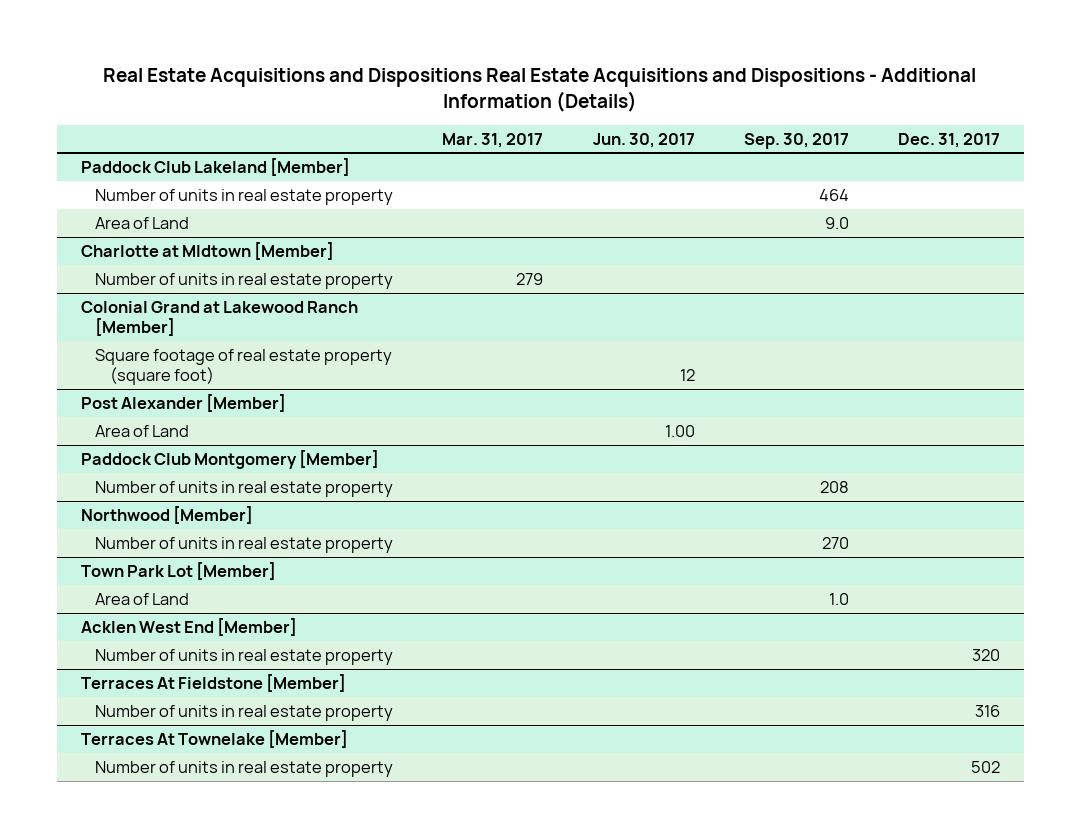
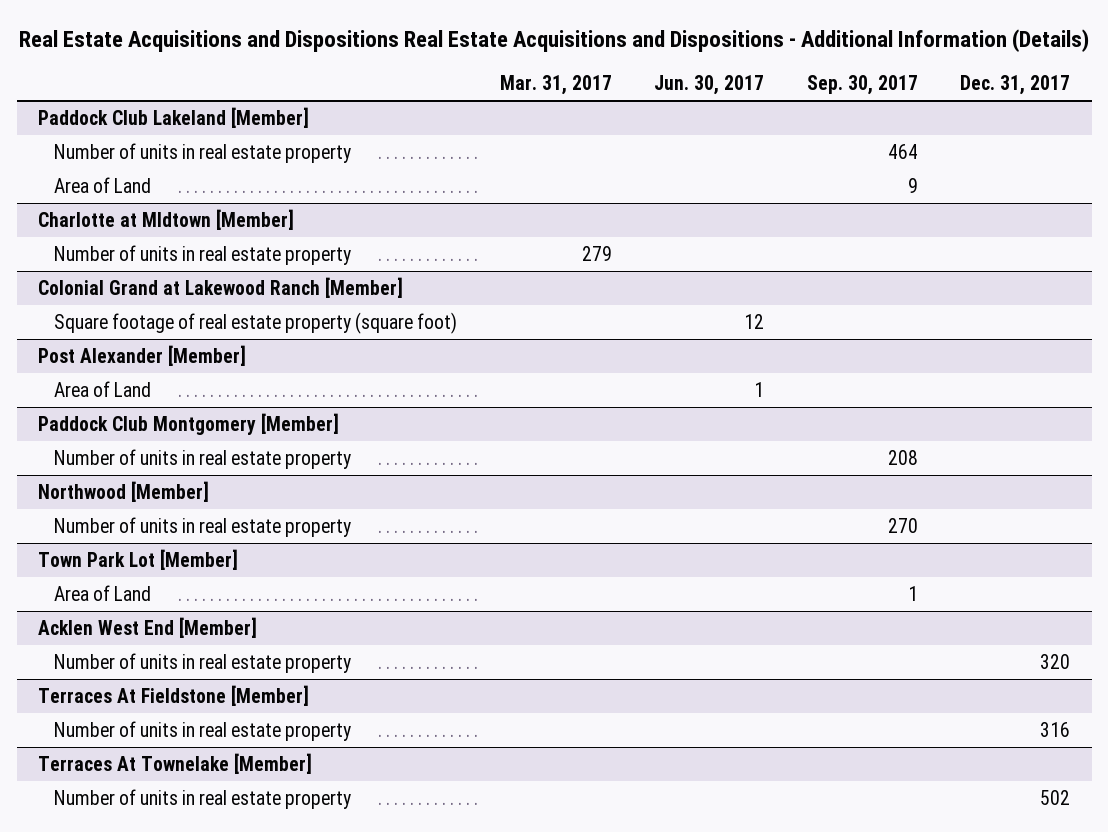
[824,216,849,229] 9.0 -> [907,178,918,194] 9
[664,424,695,437] 1.00 -> [754,382,765,398] 1
[828,592,849,605] 1.0 -> [907,586,918,602] 1

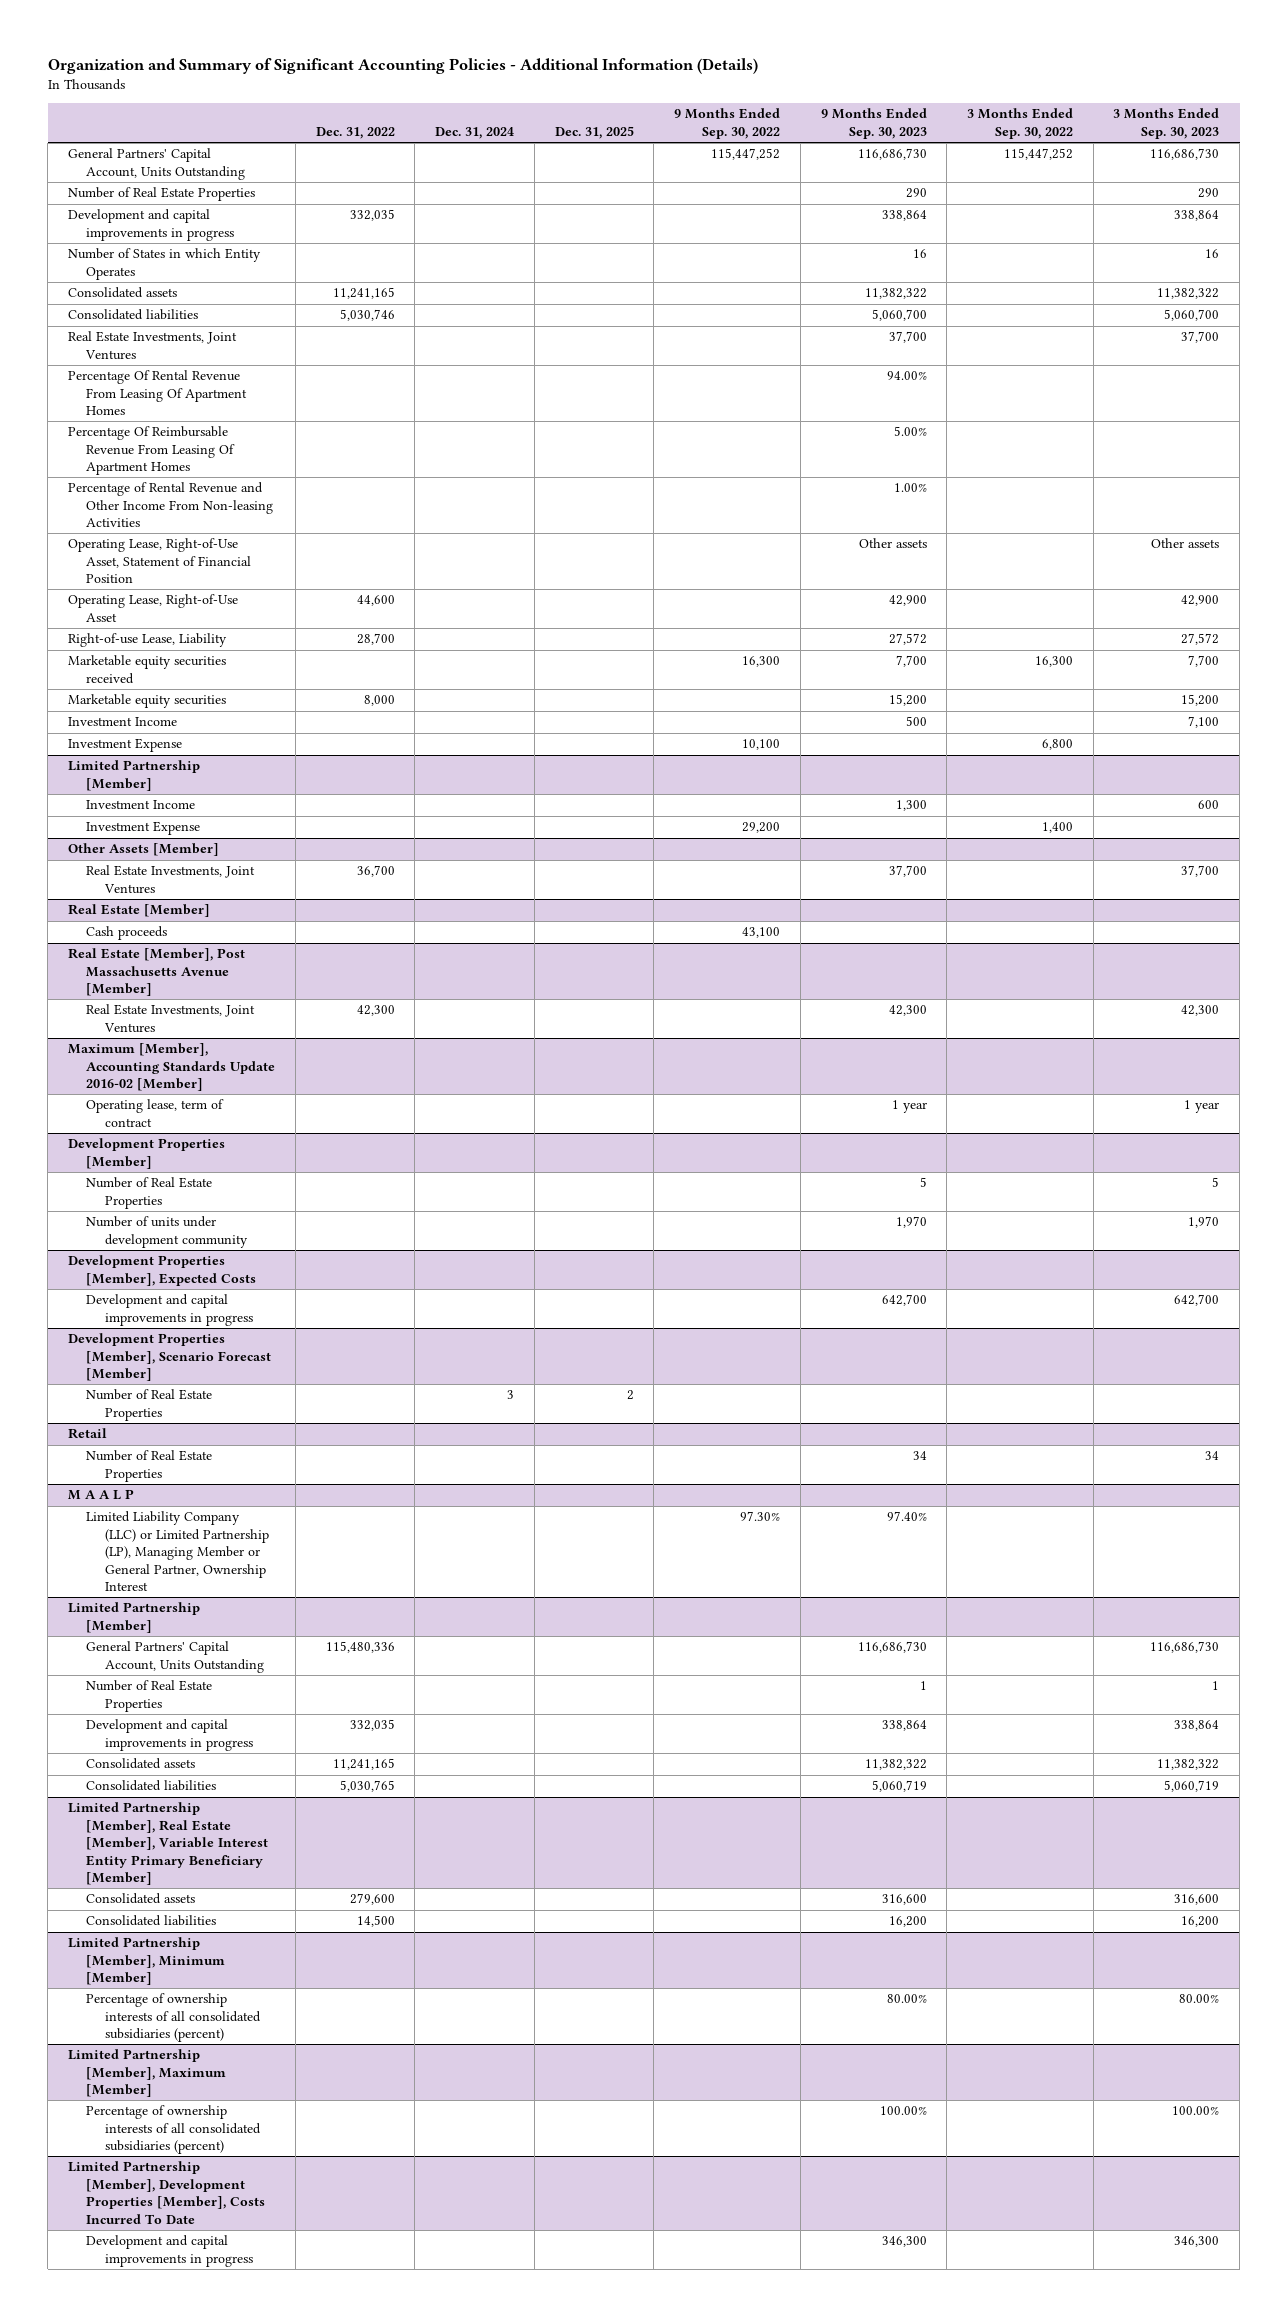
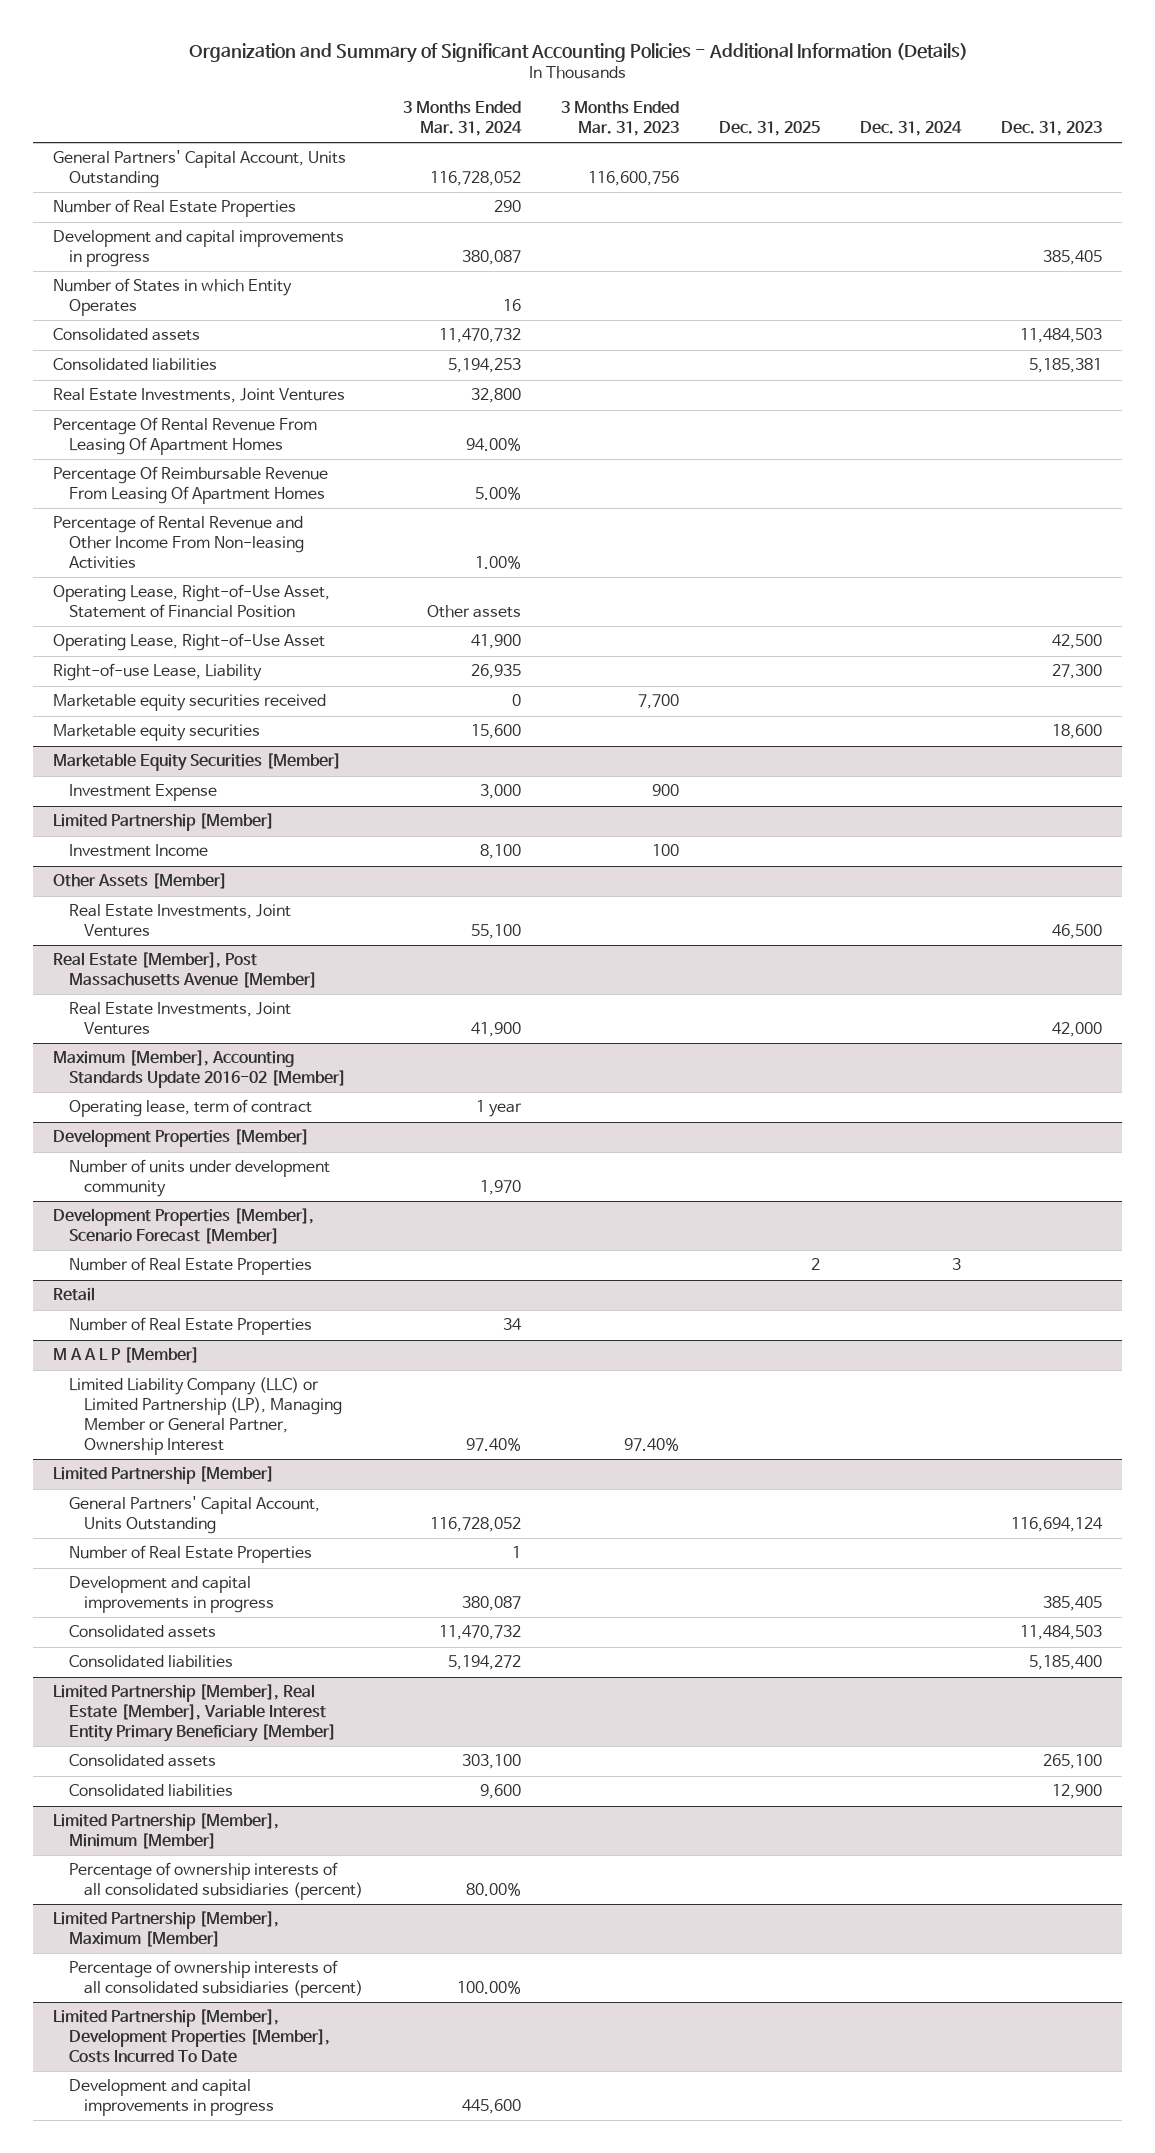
[315,126,395,139] Dec. 31, 2022 -> none
[674,108,781,139] 9 Months Ended Sep. 30, 2022 -> none
[820,108,927,139] 9 Months Ended Sep. 30, 2023 -> none
[966,108,1073,139] 3 Months Ended Sep. 30, 2022 -> none
[1113,108,1220,139] 3 Months Ended Sep. 30, 2023 -> none
none -> [403,101,523,137] 3 Months Ended Mar. 31, 2024
none -> [561,101,680,137] 3 Months Ended Mar. 31, 2023
none -> [1001,121,1103,137] Dec. 31, 2023
[67,717,177,727] Investment Income -> none
[67,738,182,753] Investment Expense -> none
none -> [53,753,342,772] Marketable Equity Securities [Member]
none -> [68,784,217,802] Investment Expense
[86,821,201,836] Investment Expense -> none
[67,904,210,918] Real Estate [Member] -> none
[86,926,168,941] Cash proceeds -> none
[86,1177,213,1209] Number of Real Estate Properties -> none
[67,1255,257,1286] Development Properties [Member], Expected Costs -> none
[86,1294,253,1326] Development and capital improvements in progress -> none
[67,1489,134,1501] M A A L P -> [53,1347,200,1364] M A A L P [Member]

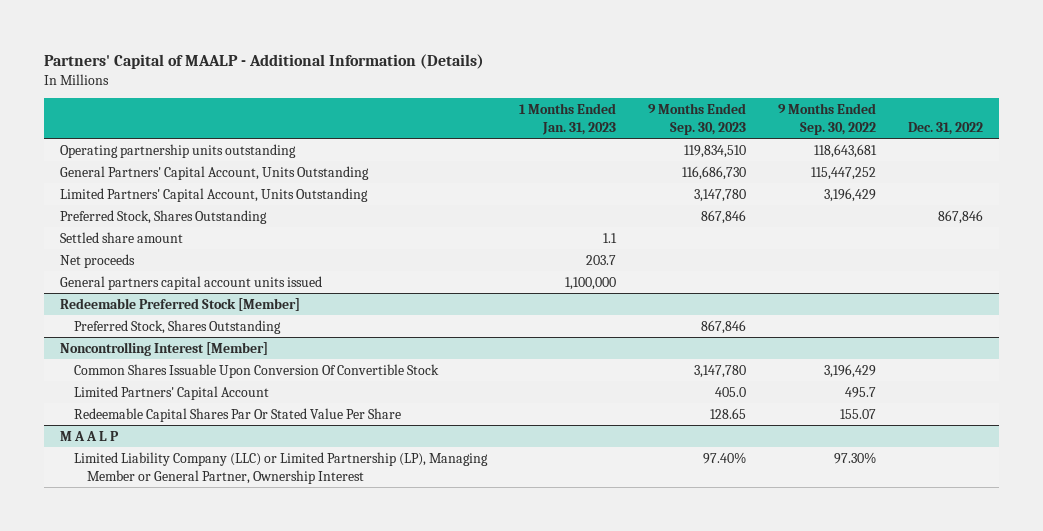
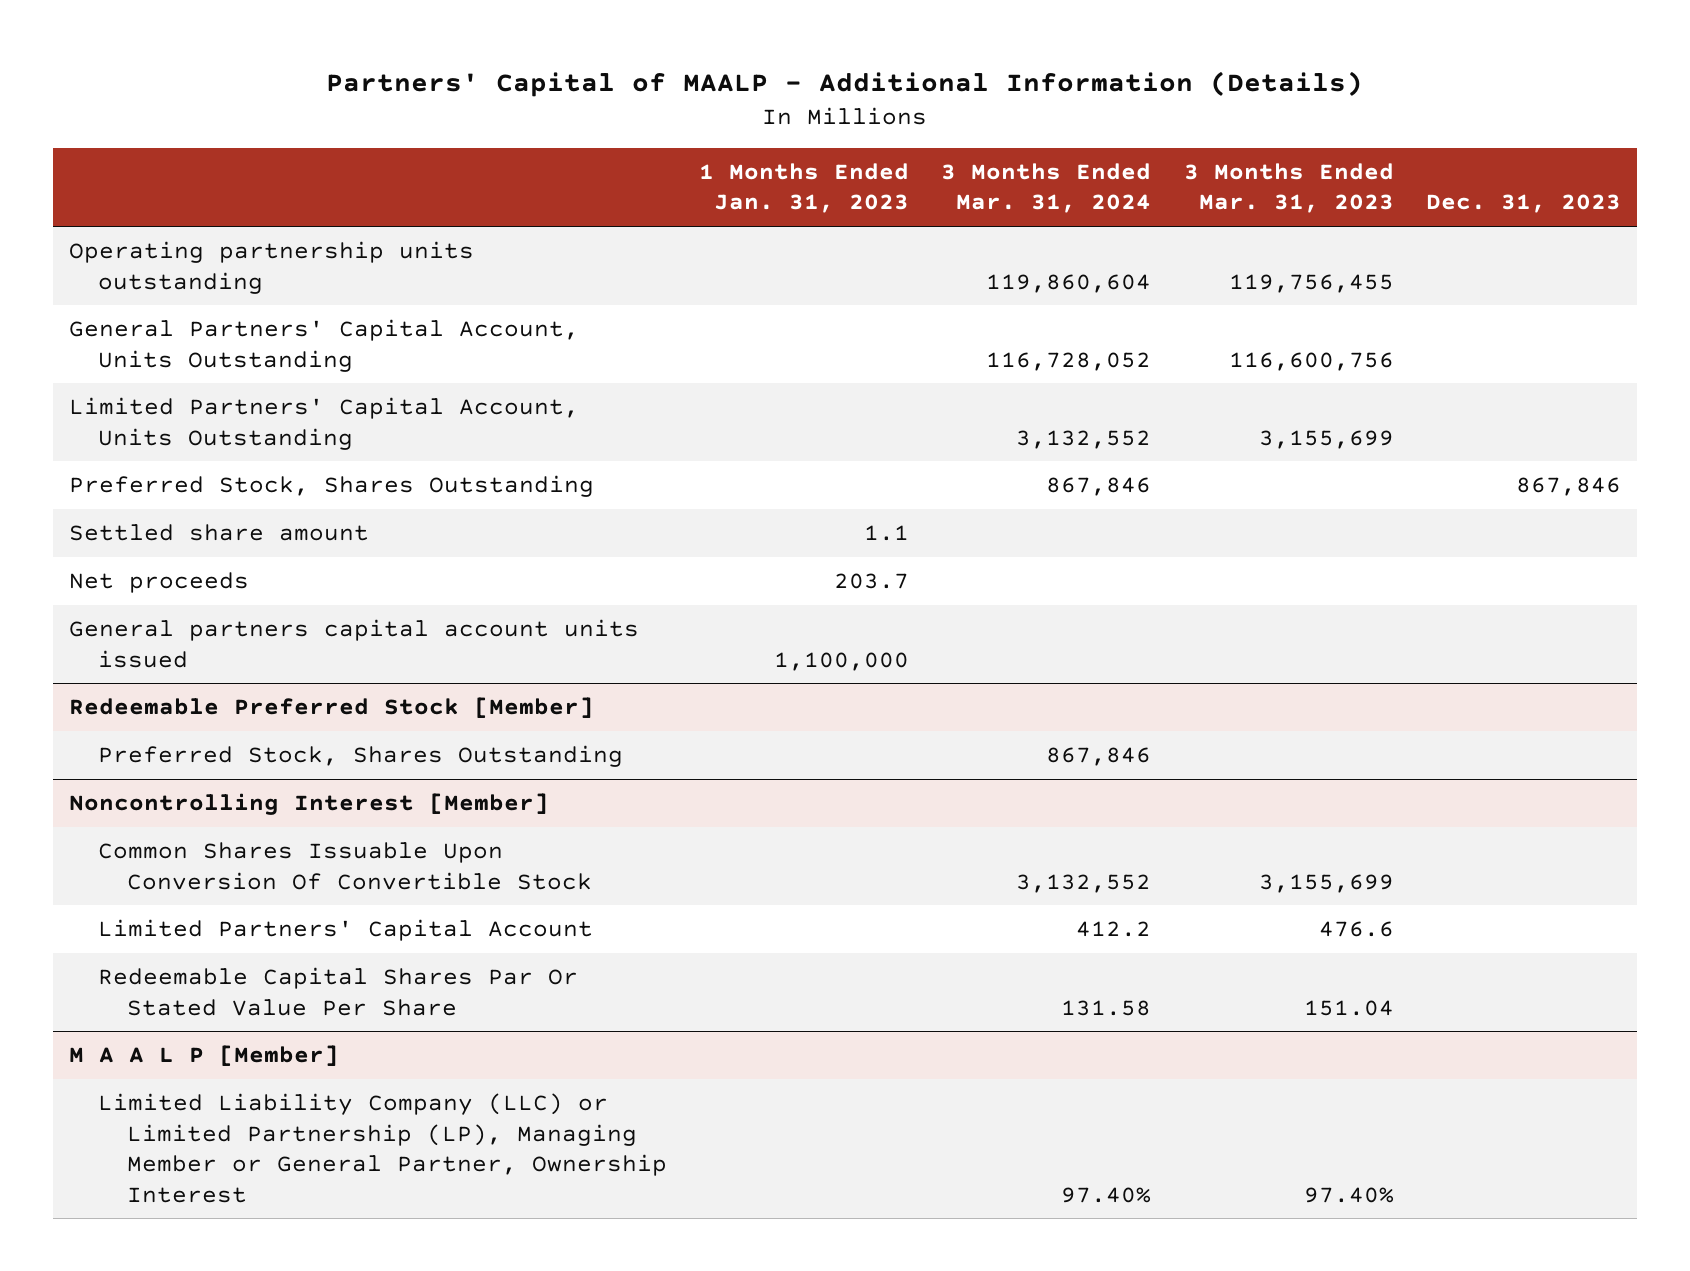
[647,103,746,136] 9 Months Ended Sep. 30, 2023 -> none
[777,103,876,136] 9 Months Ended Sep. 30, 2022 -> none
[907,122,983,136] Dec. 31, 2022 -> none
none -> [941,162,1152,214] 3 Months Ended Mar. 31, 2024
none -> [1183,162,1394,214] 3 Months Ended Mar. 31, 2023
none -> [1425,194,1621,214] Dec. 31, 2023
[60,430,120,441] M A A L P -> [68,1044,339,1066] M A A L P [Member]

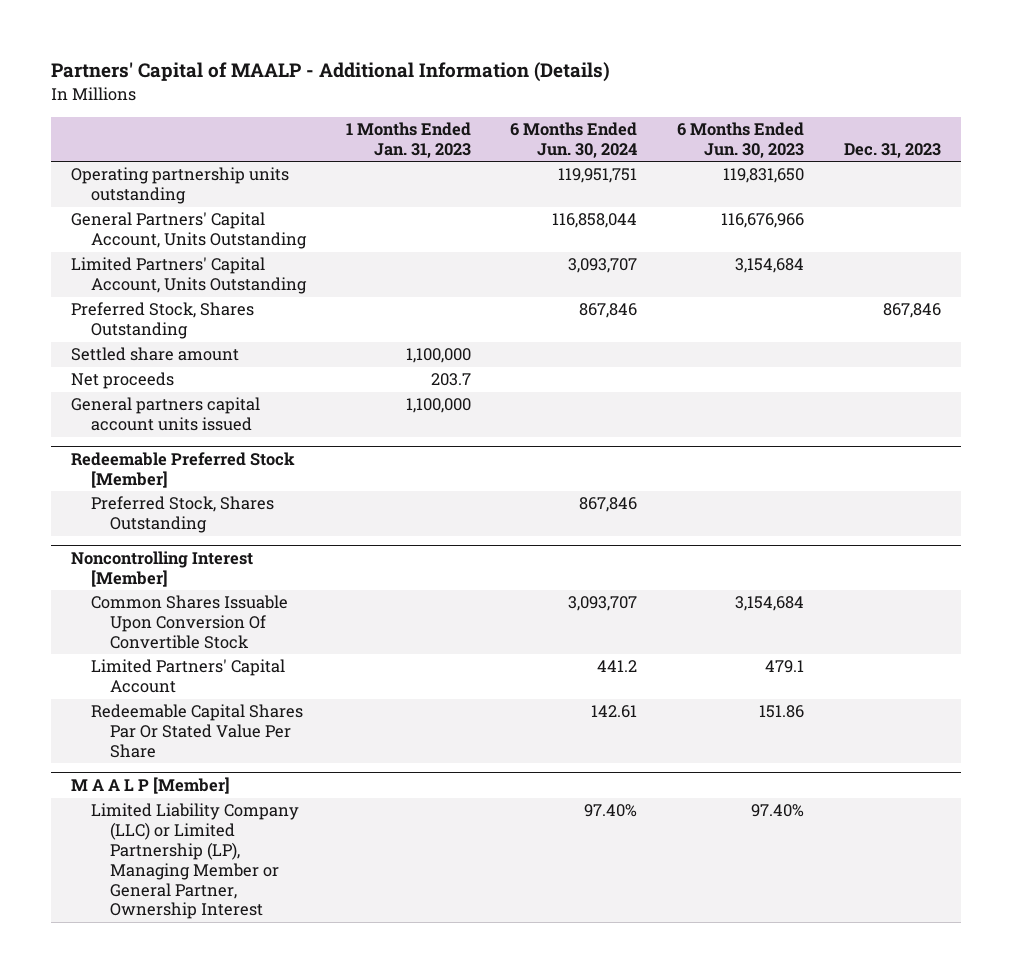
[941,162,1152,214] 3 Months Ended Mar. 31, 2024 -> none
[1183,162,1394,214] 3 Months Ended Mar. 31, 2023 -> none
none -> [510,122,638,158] 6 Months Ended Jun. 30, 2024
none -> [677,122,805,158] 6 Months Ended Jun. 30, 2023
[864,524,910,541] 1.1 -> [405,348,471,364] 1,100,000

